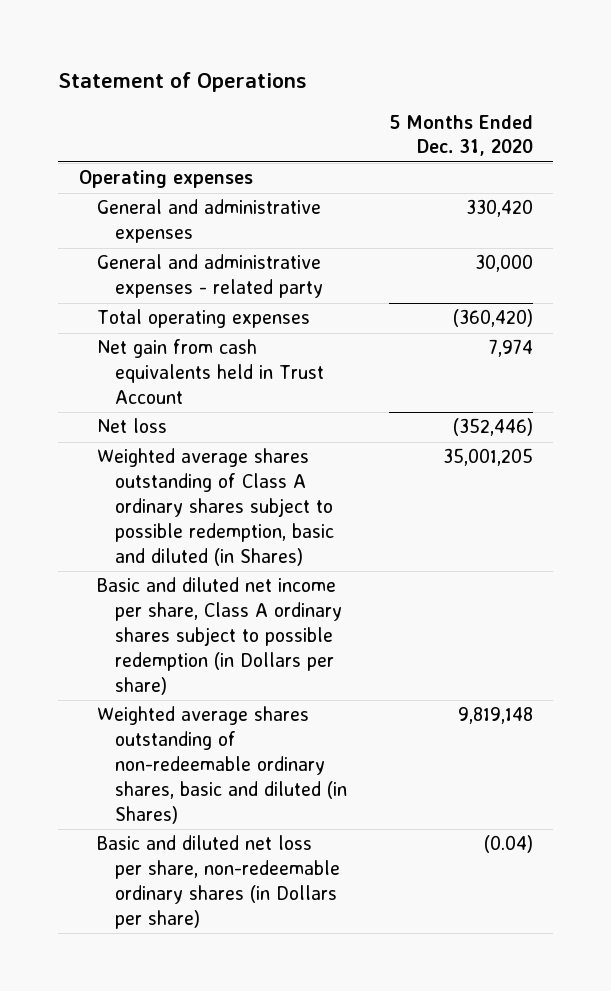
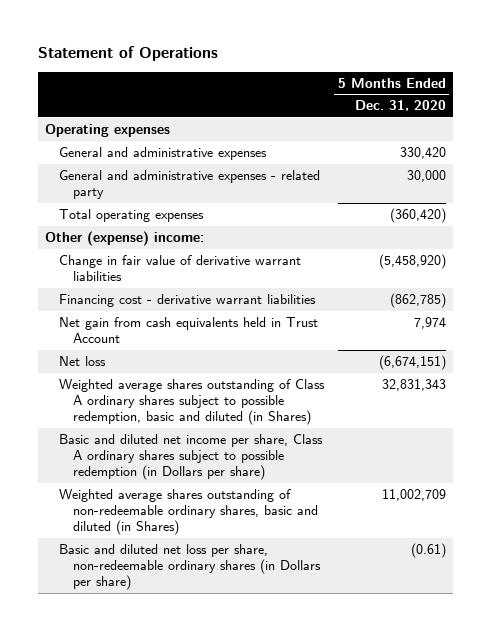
none -> [44,230,204,246] Other (expense) income:
none -> [58,254,301,281] Change in fair value of derivative warrant liabilities
none -> [58,293,316,307] Financing cost - derivative warrant liabilities
[452,418,533,437] (352,446) -> [378,354,446,370] (6,674,151)
[442,448,533,467] 35,001,205 -> [381,378,446,391] 32,831,343
[457,707,533,725] 9,819,148 -> [381,488,446,501] 11,002,709
[483,835,533,854] (0.04) -> [410,542,446,558] (0.61)

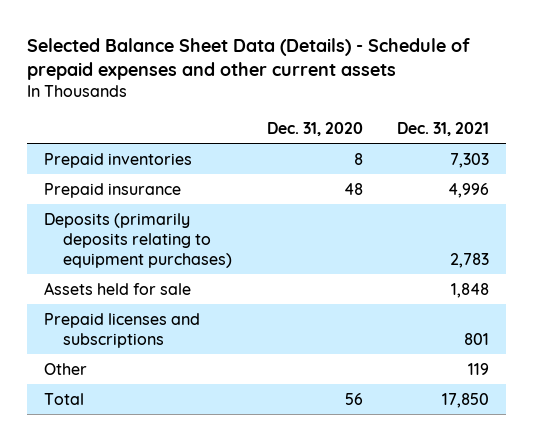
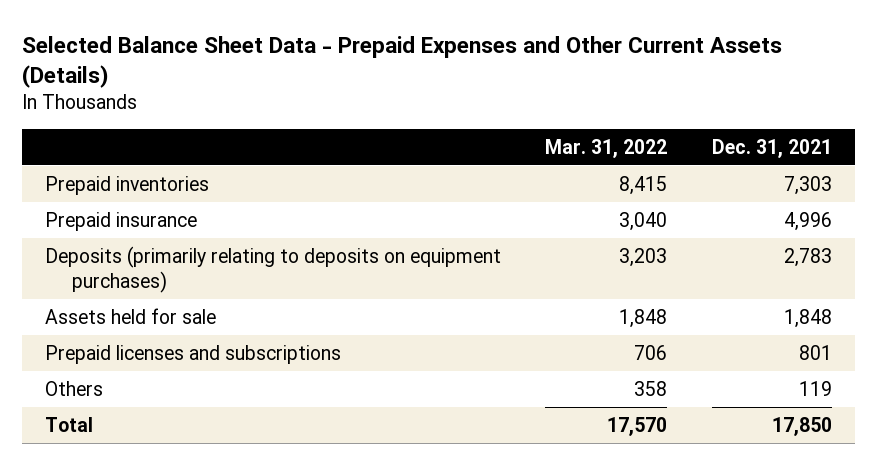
[27,37,471,81] Selected Balance Sheet Data (Details) - Schedule of prepaid expenses and other current assets -> [22,35,783,88] Selected Balance Sheet Data - Prepaid Expenses and Other Current Assets (Details)
[266,121,363,136] Dec. 31, 2020 -> none
none -> [545,138,668,158] Mar. 31, 2022
[44,212,233,268] Deposits (primarily deposits relating to equipment purchases) -> [44,245,501,293] Deposits (primarily relating to deposits on equipment purchases)
[44,362,88,375] Other -> [44,380,103,396] Others

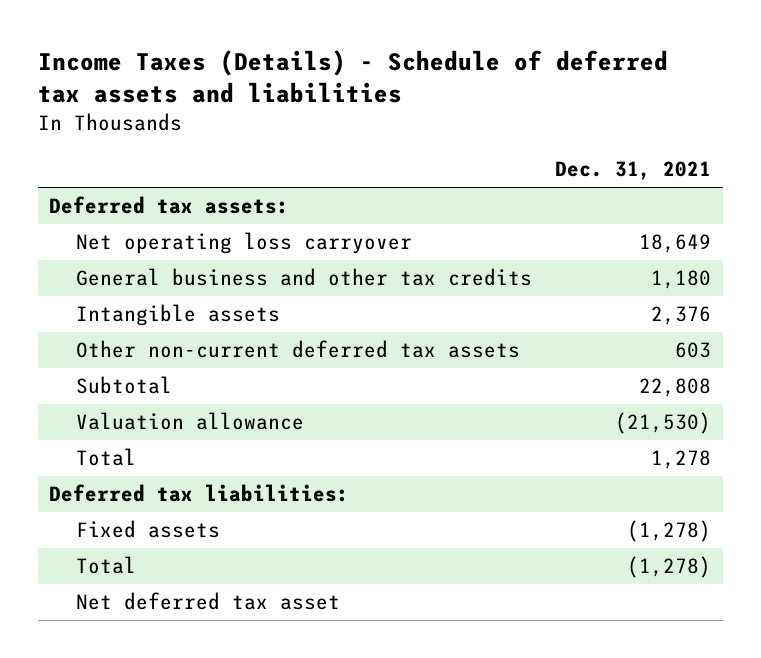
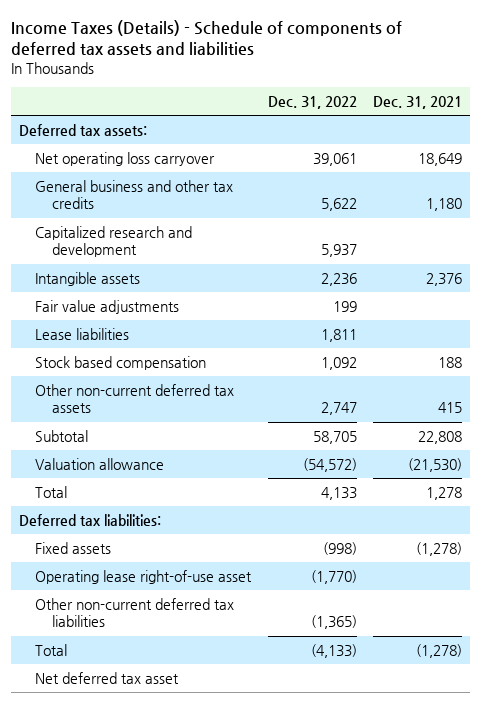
[37,50,668,104] Income Taxes (Details) - Schedule of deferred tax assets and liabilities -> [11,19,403,56] Income Taxes (Details) - Schedule of components of deferred tax assets and liabilities
none -> [267,95,357,109] Dec. 31, 2022
none -> [35,225,193,258] Capitalized research and development
none -> [35,299,180,314] Fair value adjustments
none -> [35,327,130,340] Lease liabilities
none -> [35,355,207,370] Stock based compensation
[675,342,712,359] 603 -> [438,402,463,414] 415
none -> [35,569,253,584] Operating lease right-of-use asset
none -> [35,597,235,628] Other non-current deferred tax liabilities

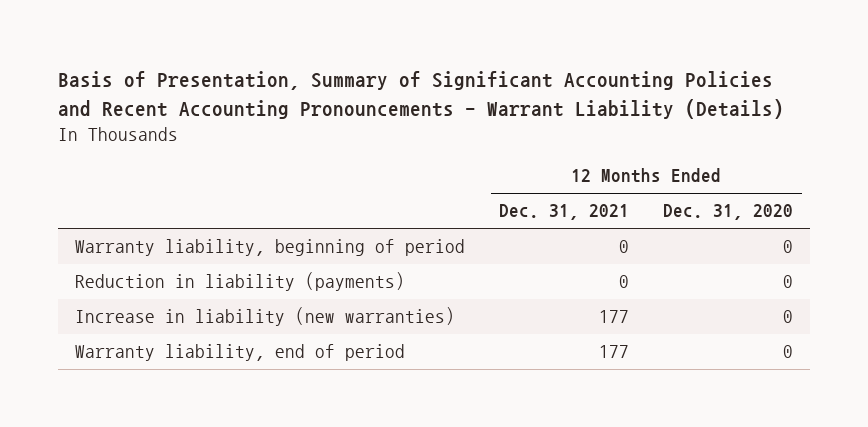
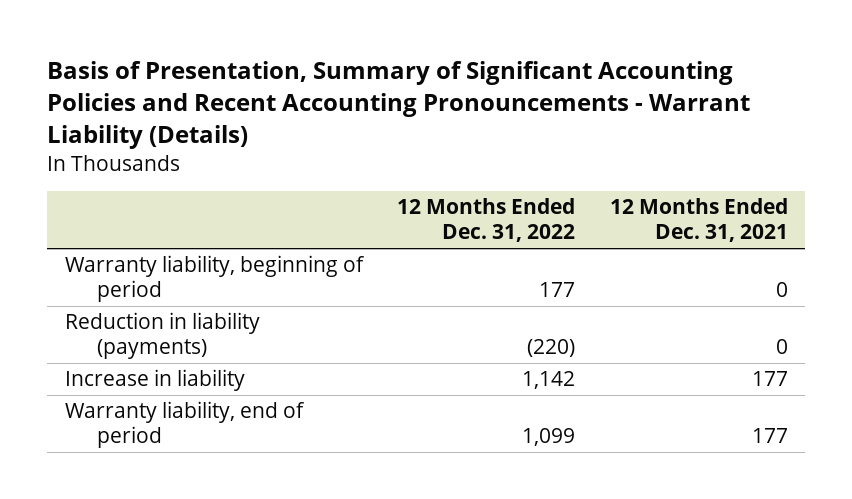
[663,204,794,221] Dec. 31, 2020 -> none
none -> [397,198,576,243] 12 Months Ended Dec. 31, 2022
[74,307,455,327] Increase in liability (new warranties) -> [64,369,245,392] Increase in liability

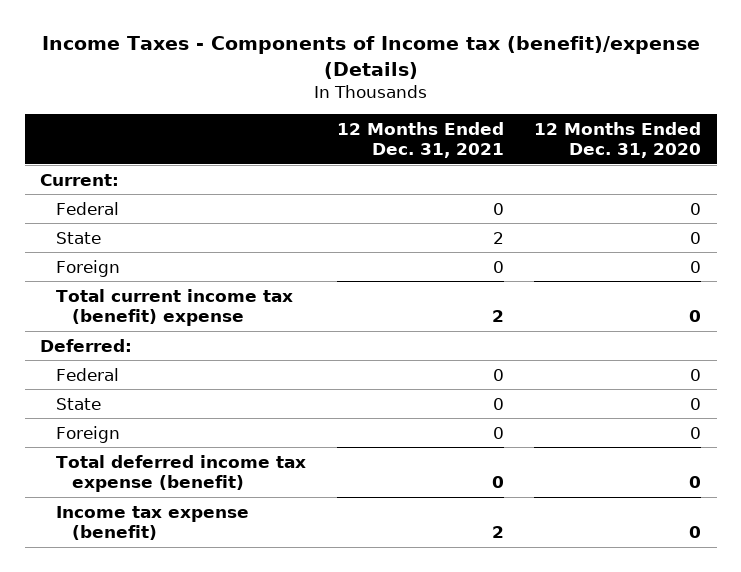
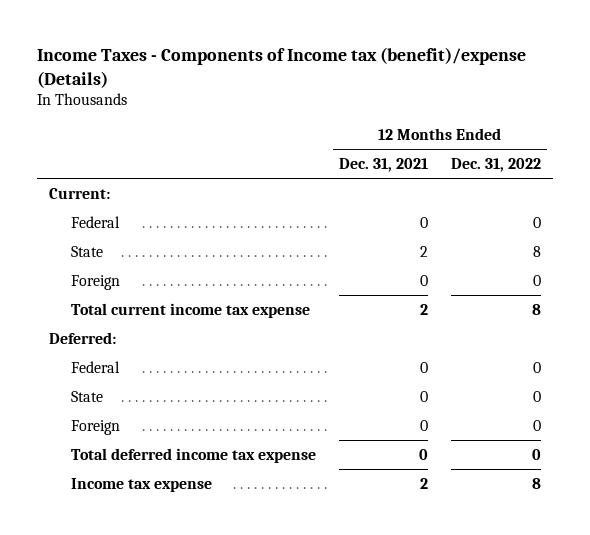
[534,121,702,159] 12 Months Ended Dec. 31, 2020 -> none
none -> [451,157,542,172] Dec. 31, 2022
[56,288,294,327] Total current income tax (benefit) expense -> [70,302,310,318] Total current income tax expense
[56,454,307,493] Total deferred income tax expense (benefit) -> [70,447,316,463] Total deferred income tax expense
[56,505,250,541] Income tax expense (benefit) -> [70,477,212,492] Income tax expense

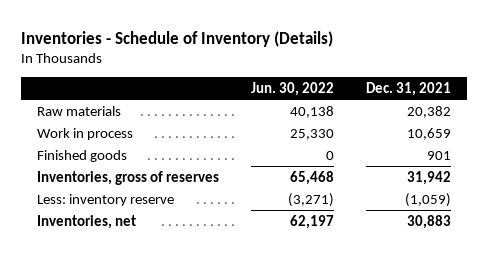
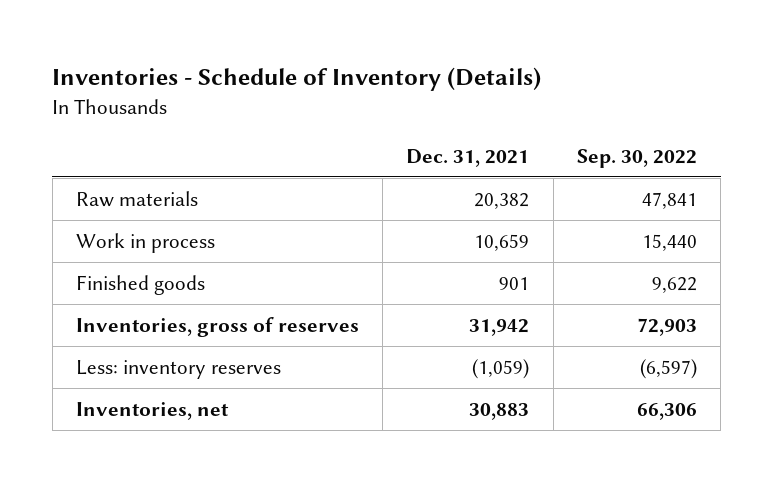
[251,82,335,97] Jun. 30, 2022 -> none
none -> [577,148,698,168] Sep. 30, 2022
[37,193,175,206] Less: inventory reserve -> [75,359,281,379] Less: inventory reserves

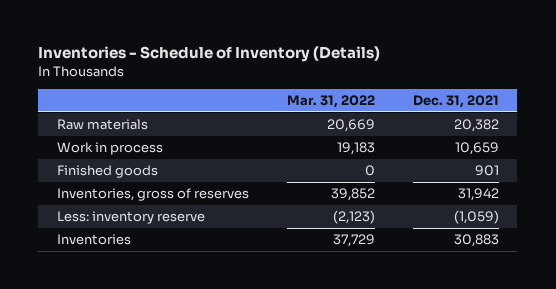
[577,148,698,168] Sep. 30, 2022 -> none
none -> [286,95,375,109] Mar. 31, 2022
[75,359,281,379] Less: inventory reserves -> [57,211,206,225] Less: inventory reserve
[75,401,229,420] Inventories, net -> [57,234,132,246] Inventories

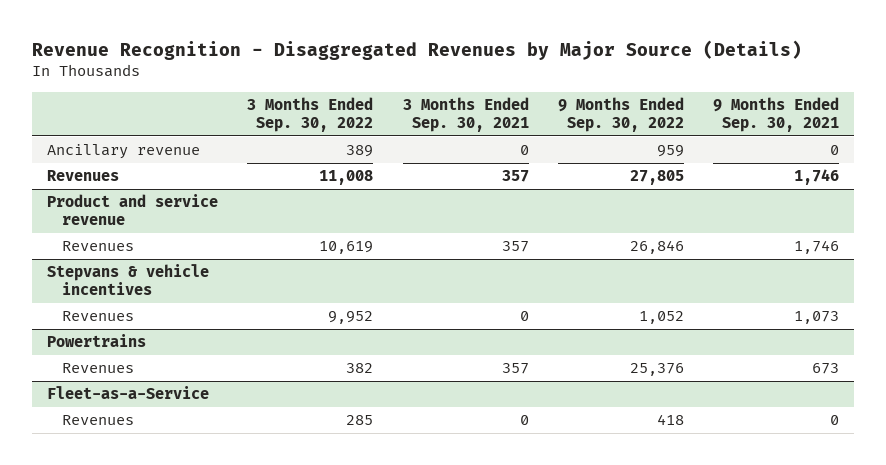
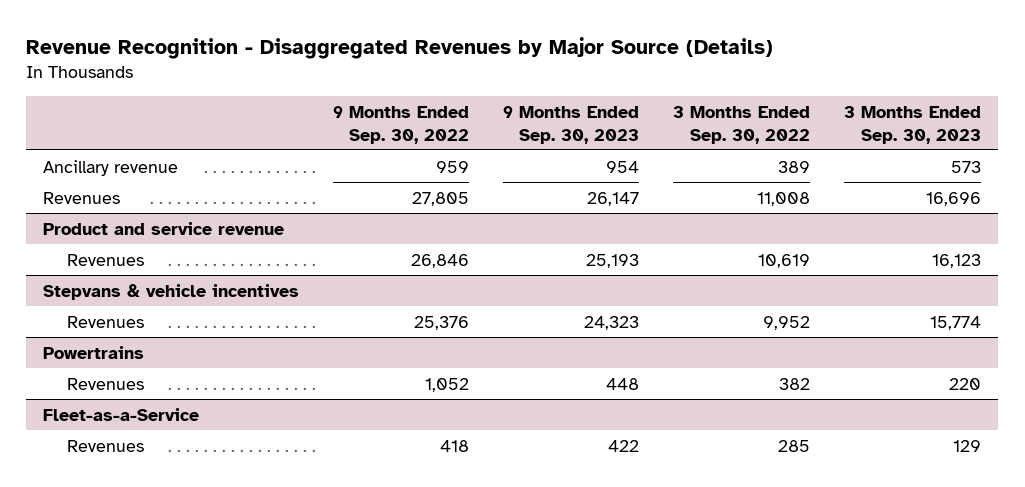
[402,96,529,132] 3 Months Ended Sep. 30, 2021 -> none
[713,96,840,132] 9 Months Ended Sep. 30, 2021 -> none
none -> [503,105,640,144] 9 Months Ended Sep. 30, 2023
none -> [844,105,982,144] 3 Months Ended Sep. 30, 2023
[638,311,684,325] 1,052 -> [414,315,470,330] 25,376
[629,363,684,377] 25,376 -> [425,377,470,392] 1,052

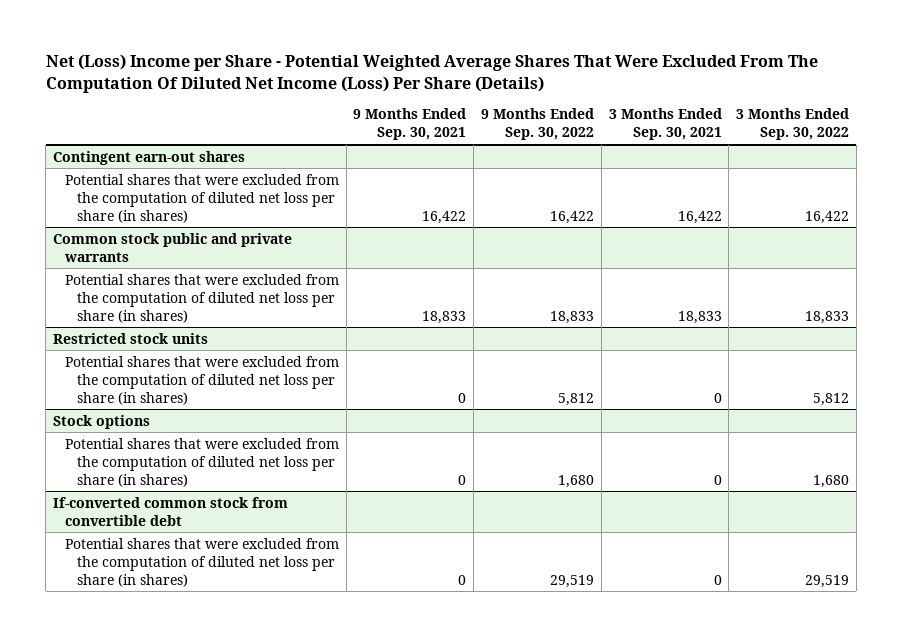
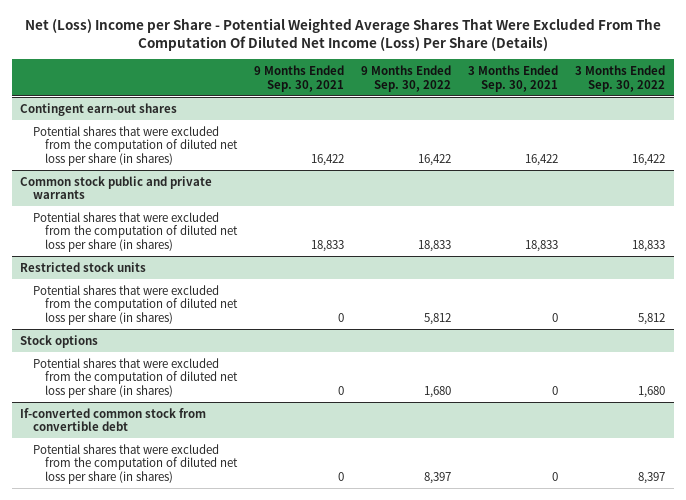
[549,574,594,588] 29,519 -> [424,471,452,484] 8,397
[805,574,850,588] 29,519 -> [638,471,666,484] 8,397

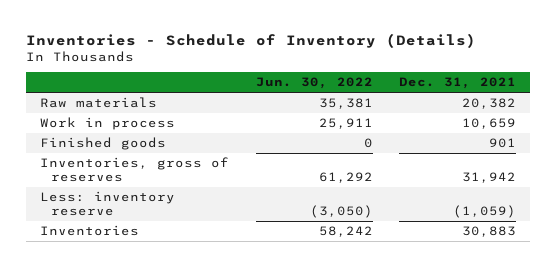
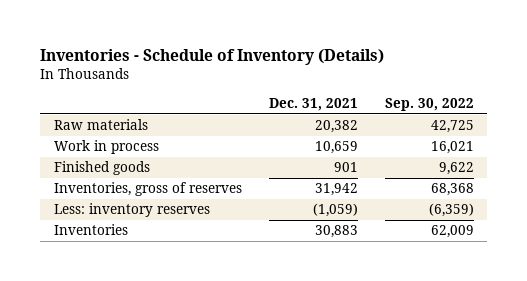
[255,77,373,90] Jun. 30, 2022 -> none
none -> [384,98,474,112] Sep. 30, 2022
[39,191,175,216] Less: inventory reserve -> [53,203,210,218] Less: inventory reserves

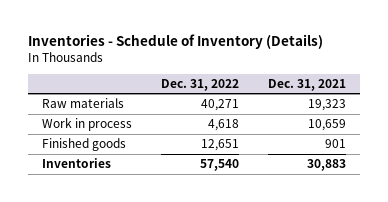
[384,98,474,112] Sep. 30, 2022 -> none
none -> [160,78,239,91] Dec. 31, 2022
[314,120,358,134] 20,382 -> [307,99,346,112] 19,323
[53,182,242,197] Inventories, gross of reserves -> none
[53,203,210,218] Less: inventory reserves -> none

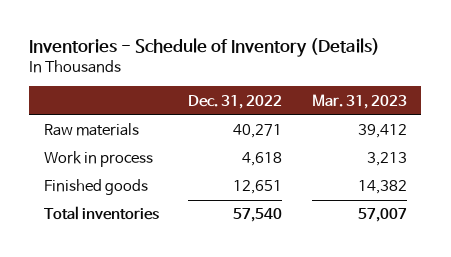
[267,78,346,91] Dec. 31, 2021 -> none
none -> [311,93,407,109] Mar. 31, 2023
[41,158,111,169] Inventories -> [44,206,160,221] Total inventories

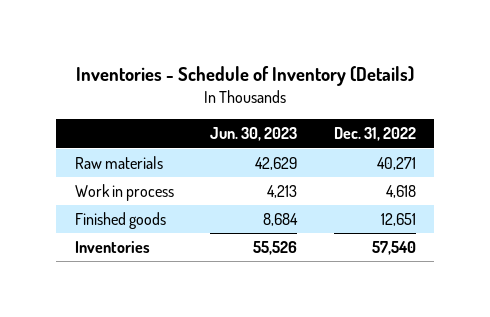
[311,93,407,109] Mar. 31, 2023 -> none
none -> [210,127,298,142] Jun. 30, 2023
[44,206,160,221] Total inventories -> [74,241,150,254] Inventories

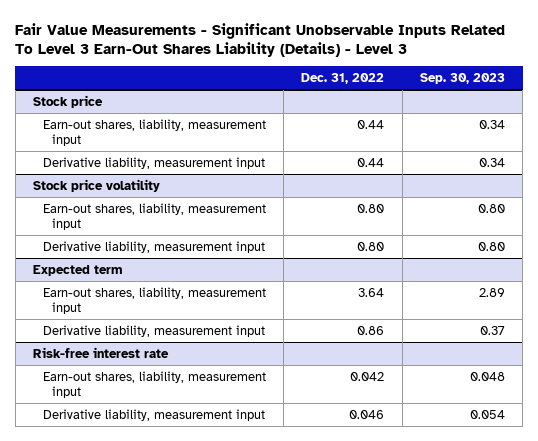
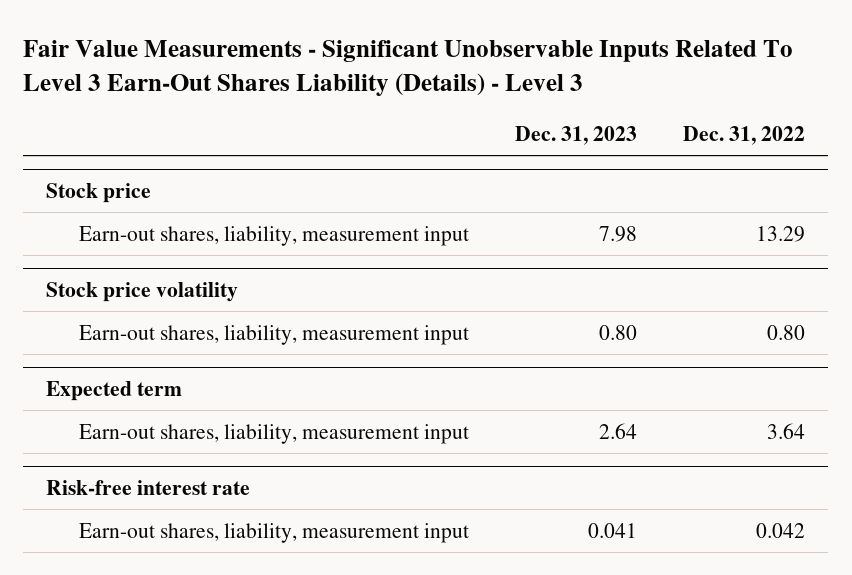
[419,72,505,84] Sep. 30, 2023 -> none
none -> [515,125,638,145] Dec. 31, 2023
[42,156,265,169] Derivative liability, measurement input -> none
[357,119,385,129] 0.44 -> [756,225,806,242] 13.29
[42,240,265,253] Derivative liability, measurement input -> none
[42,324,265,337] Derivative liability, measurement input -> none
[42,408,265,421] Derivative liability, measurement input -> none

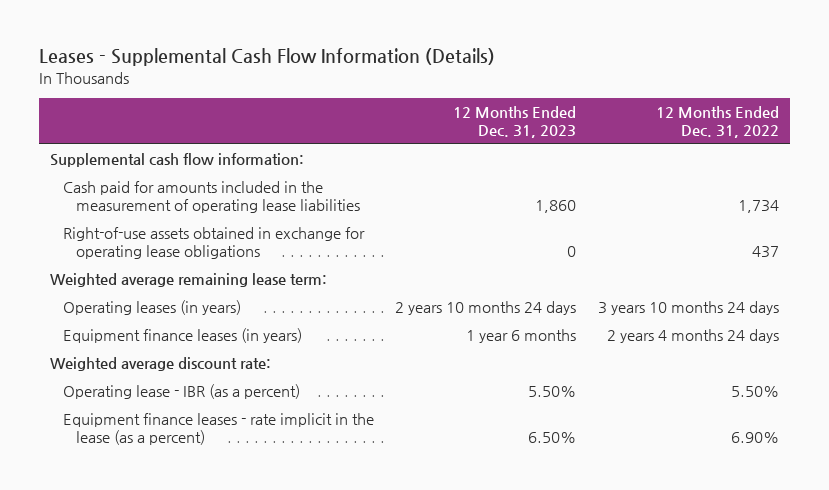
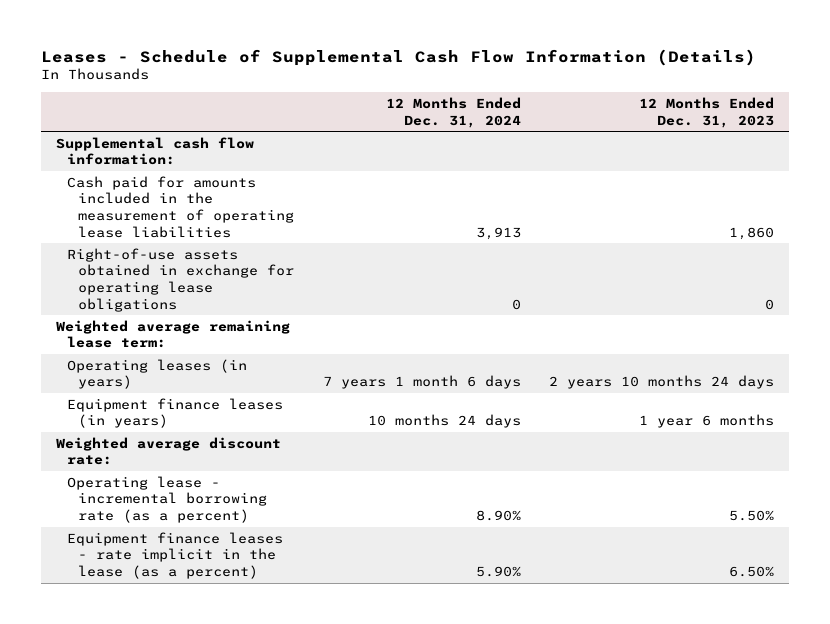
[38,48,495,67] Leases - Supplemental Cash Flow Information (Details) -> [41,48,757,66] Leases - Schedule of Supplemental Cash Flow Information (Details)
[655,106,779,138] 12 Months Ended Dec. 31, 2022 -> none
none -> [385,96,521,128] 12 Months Ended Dec. 31, 2024
[62,384,300,400] Operating lease - IBR (as a percent) -> [66,475,268,523] Operating lease - incremental borrowing rate (as a percent)

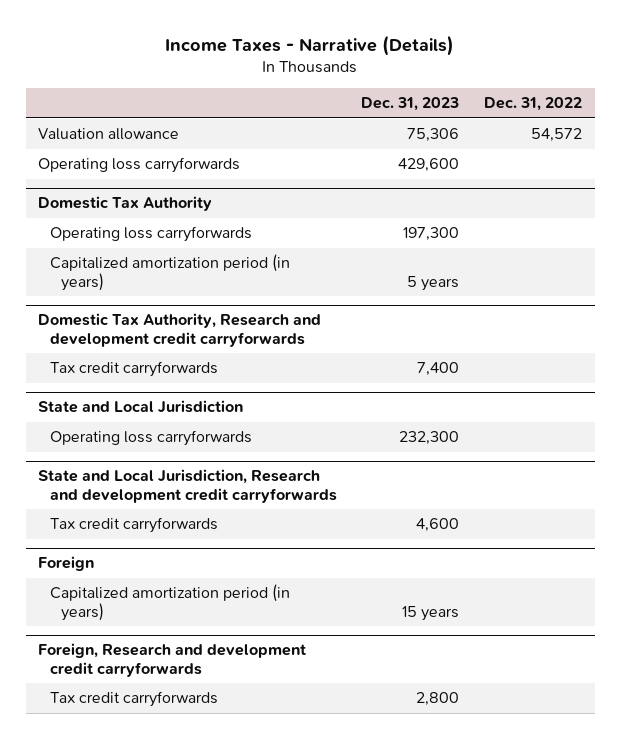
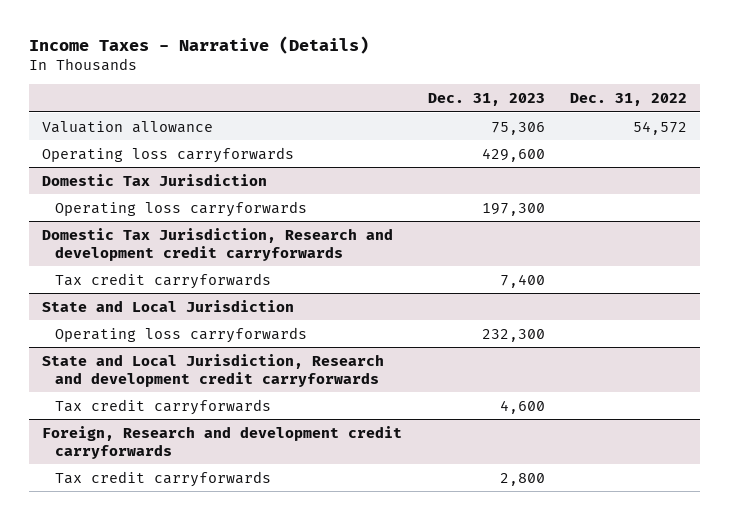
[38,196,213,212] Domestic Tax Authority -> [41,173,267,186] Domestic Tax Jurisdiction
[49,254,290,291] Capitalized amortization period (in years) -> none
[38,313,322,347] Domestic Tax Authority, Research and development credit carryforwards -> [41,227,393,261] Domestic Tax Jurisdiction, Research and development credit carryforwards
[38,556,95,572] Foreign -> none
[49,584,290,621] Capitalized amortization period (in years) -> none

